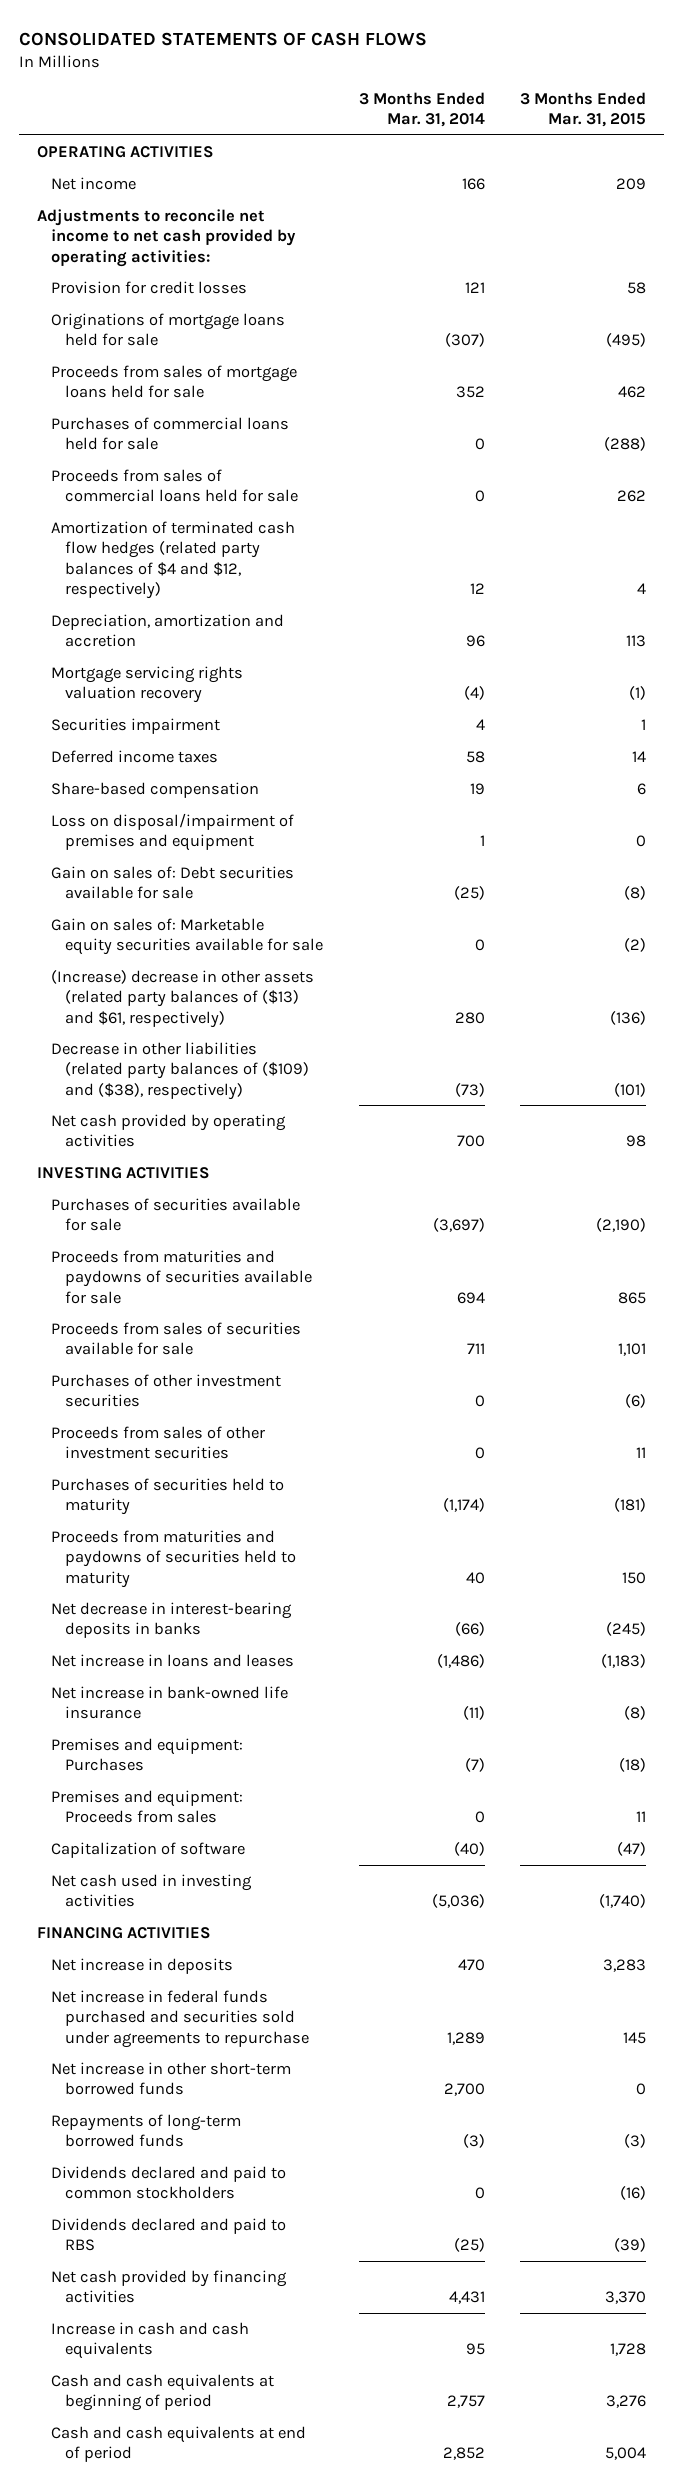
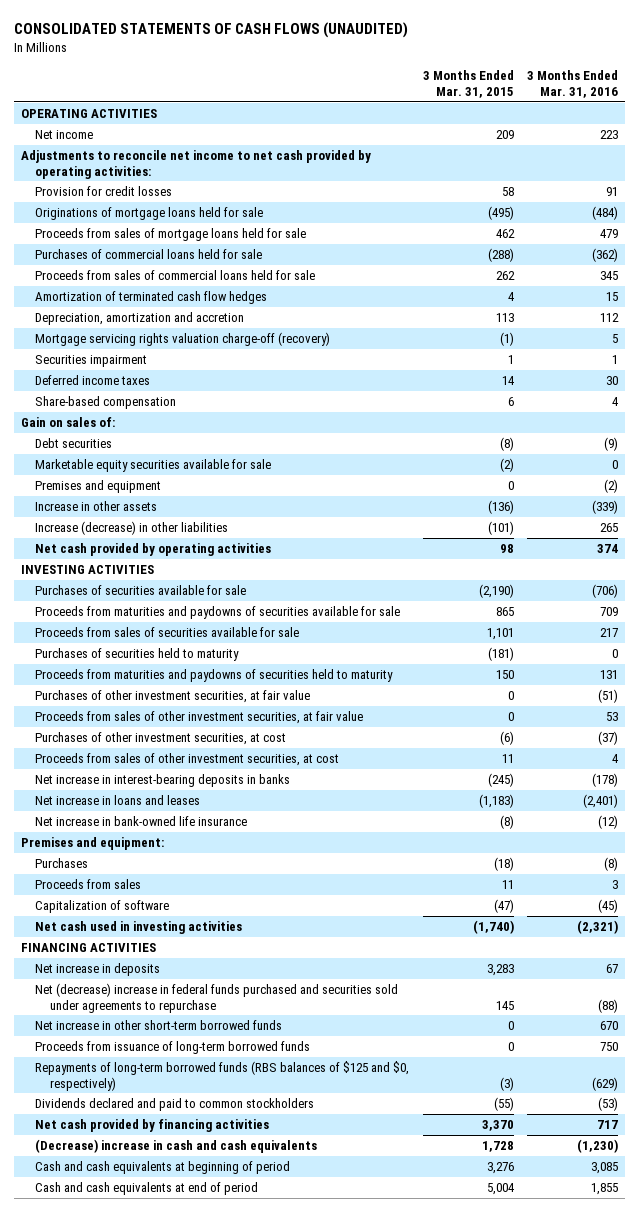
[19,31,428,46] CONSOLIDATED STATEMENTS OF CASH FLOWS -> [14,22,409,39] CONSOLIDATED STATEMENTS OF CASH FLOWS (UNAUDITED)
[358,91,485,128] 3 Months Ended Mar. 31, 2014 -> none
none -> [527,70,619,98] 3 Months Ended Mar. 31, 2016
[51,521,296,599] Amortization of terminated cash flow hedges (related party balances of $4 and $12, respectively) -> [35,291,268,305] Amortization of terminated cash flow hedges
[51,666,244,704] Mortgage servicing rights valuation recovery -> [35,332,331,347] Mortgage servicing rights valuation charge-off (recovery)
[51,813,295,852] Loss on disposal/impairment of premises and equipment -> none
none -> [20,417,115,428] Gain on sales of:
[51,866,295,900] Gain on sales of: Debt securities available for sale -> [35,438,113,449] Debt securities
[51,918,324,956] Gain on sales of: Marketable equity securities available for sale -> [35,459,272,473] Marketable equity securities available for sale
none -> [35,480,162,494] Premises and equipment
[51,970,315,1028] (Increase) decrease in other assets (related party balances of ($13) and $61, respectively) -> [35,501,158,512] Increase in other assets
[51,1042,310,1100] Decrease in other liabilities (related party balances of ($109) and ($38), respectively) -> [35,521,229,536] Increase (decrease) in other liabilities
[51,1374,282,1408] Purchases of other investment securities -> none
[51,1426,266,1460] Proceeds from sales of other investment securities -> none
none -> [35,690,311,704] Purchases of other investment securities, at fair value
none -> [35,711,364,725] Proceeds from sales of other investment securities, at fair value
none -> [35,732,287,746] Purchases of other investment securities, at cost
none -> [35,753,340,767] Proceeds from sales of other investment securities, at cost
[51,1602,293,1639] Net decrease in interest-bearing deposits in banks -> [35,774,291,788] Net increase in interest-bearing deposits in banks
none -> [20,837,164,851] Premises and equipment:
[51,1738,244,1772] Premises and equipment: Purchases -> [35,858,89,869] Purchases
[51,1790,244,1824] Premises and equipment: Proceeds from sales -> [35,879,142,890] Proceeds from sales
[51,1990,310,2048] Net increase in federal funds purchased and securities sold under agreements to repurchase -> [35,983,399,1013] Net (decrease) increase in federal funds purchased and securities sold under agreements to repurchase
[51,2218,287,2252] Dividends declared and paid to RBS -> none
none -> [35,1041,311,1055] Proceeds from issuance of long-term borrowed funds
[51,2114,242,2148] Repayments of long-term borrowed funds -> [35,1061,410,1091] Repayments of long-term borrowed funds (RBS balances of $125 and $0, respectively)
[620,2186,647,2201] (16) -> [493,1097,514,1112] (55)
[51,2322,250,2360] Increase in cash and cash equivalents -> [35,1139,318,1154] (Decrease) increase in cash and cash equivalents

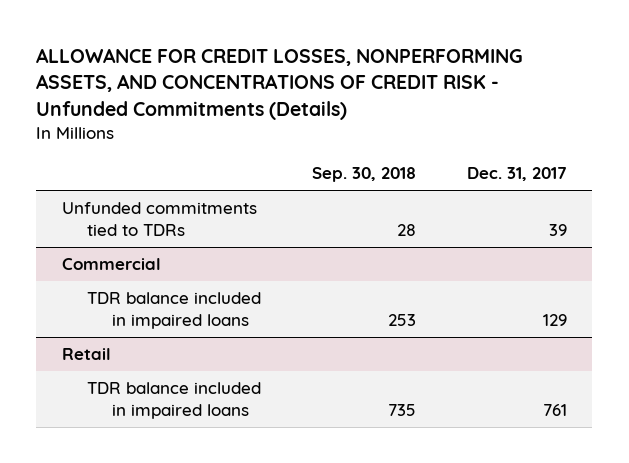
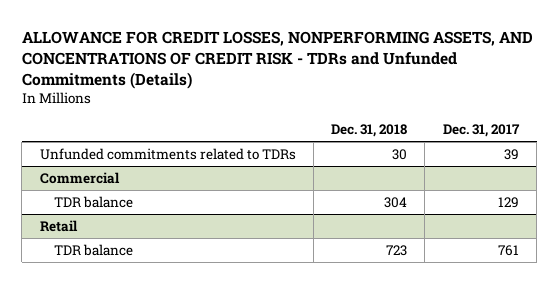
[36,47,524,120] ALLOWANCE FOR CREDIT LOSSES, NONPERFORMING ASSETS, AND CONCENTRATIONS OF CREDIT RISK - Unfunded Commitments (Details) -> [21,30,533,90] ALLOWANCE FOR CREDIT LOSSES, NONPERFORMING ASSETS, AND CONCENTRATIONS OF CREDIT RISK - TDRs and Unfunded Commitments (Details)
[311,167,416,183] Sep. 30, 2018 -> none
none -> [331,124,408,138] Dec. 31, 2018
[61,202,257,236] Unfunded commitments tied to TDRs -> [39,148,296,161] Unfunded commitments related to TDRs
[86,292,261,329] TDR balance included in impaired loans -> [53,196,133,209] TDR balance
[86,382,261,419] TDR balance included in impaired loans -> [53,244,133,257] TDR balance

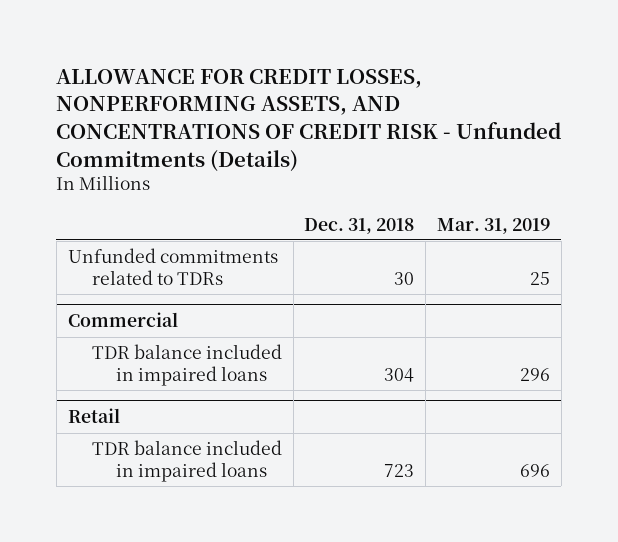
[21,30,533,90] ALLOWANCE FOR CREDIT LOSSES, NONPERFORMING ASSETS, AND CONCENTRATIONS OF CREDIT RISK - TDRs and Unfunded Commitments (Details) -> [56,68,562,172] ALLOWANCE FOR CREDIT LOSSES, NONPERFORMING ASSETS, AND CONCENTRATIONS OF CREDIT RISK - Unfunded Commitments (Details)
[442,124,520,138] Dec. 31, 2017 -> none
none -> [437,217,551,234] Mar. 31, 2019
[53,196,133,209] TDR balance -> [91,344,282,386] TDR balance included in impaired loans
[53,244,133,257] TDR balance -> [91,440,282,482] TDR balance included in impaired loans

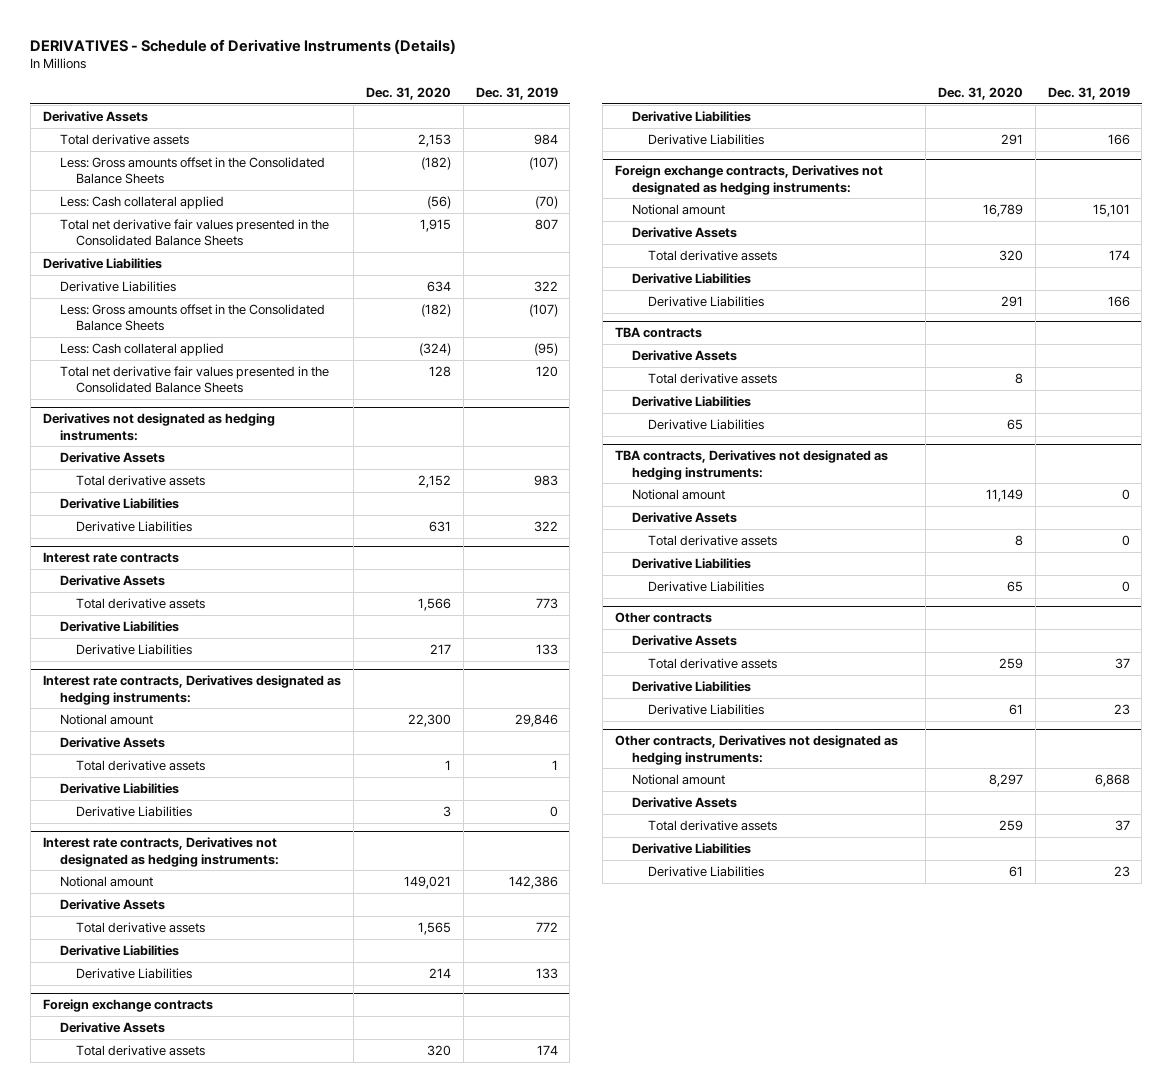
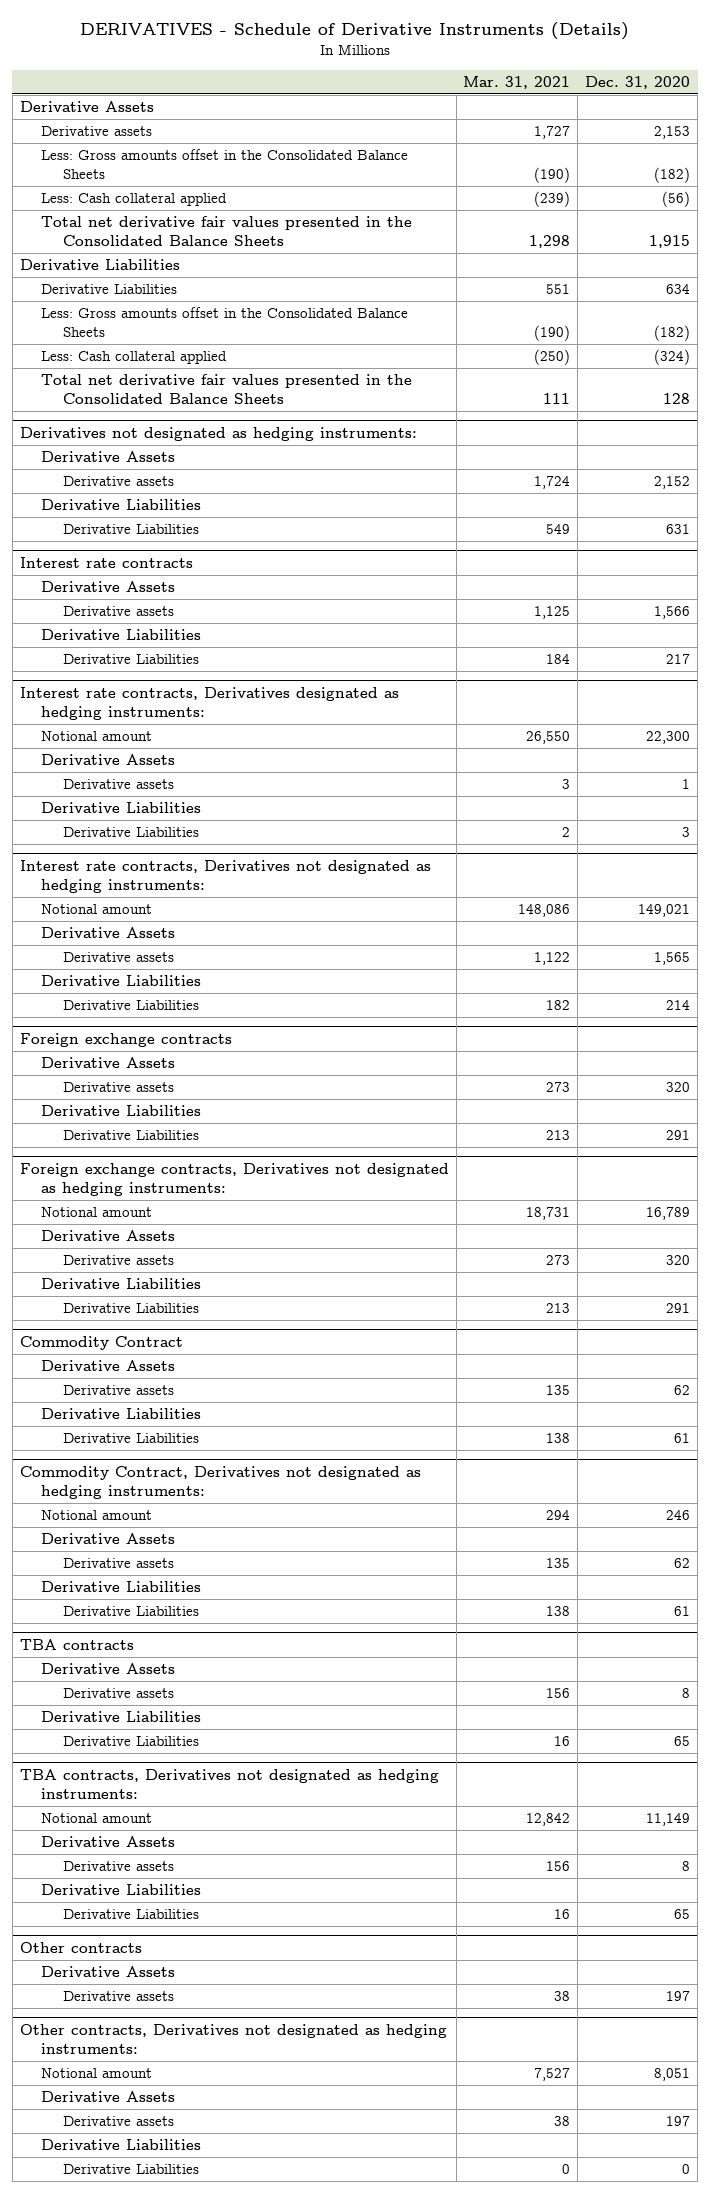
[475,87,558,101] Dec. 31, 2019 -> none
none -> [463,75,571,89] Mar. 31, 2021
[59,133,189,145] Total derivative assets -> [41,126,153,137] Derivative assets
[76,474,206,486] Total derivative assets -> [62,476,174,487] Derivative assets
[76,597,206,609] Total derivative assets -> [62,606,174,617] Derivative assets
[76,759,206,771] Total derivative assets -> [62,779,174,790] Derivative assets
[76,921,206,933] Total derivative assets -> [62,952,174,963] Derivative assets
[76,1044,206,1056] Total derivative assets -> [62,1082,174,1093] Derivative assets
[648,249,778,261] Total derivative assets -> [62,1255,174,1266] Derivative assets
none -> [19,1335,183,1350] Commodity Contract
none -> [41,1360,176,1372] Derivative Assets
none -> [62,1385,174,1396] Derivative assets
none -> [41,1408,202,1420] Derivative Liabilities
none -> [62,1433,199,1444] Derivative Liabilities
none -> [19,1465,421,1499] Commodity Contract, Derivatives not designated as hedging instruments:
none -> [41,1510,153,1521] Notional amount
none -> [41,1533,176,1545] Derivative Assets
none -> [62,1558,174,1569] Derivative assets
none -> [41,1581,202,1593] Derivative Liabilities
none -> [62,1606,199,1617] Derivative Liabilities
[648,372,778,384] Total derivative assets -> [62,1688,174,1699] Derivative assets
[648,534,778,546] Total derivative assets -> [62,1861,174,1872] Derivative assets
[631,680,751,692] Derivative Liabilities -> none
[648,703,765,715] Derivative Liabilities -> none
[648,657,778,669] Total derivative assets -> [62,1991,174,2002] Derivative assets
[998,657,1023,669] 259 -> [666,1991,691,2002] 197
[988,773,1023,787] 8,297 -> [654,2068,691,2082] 8,051
[648,819,778,831] Total derivative assets -> [62,2116,174,2127] Derivative assets
[998,819,1023,831] 259 -> [666,2116,691,2127] 197
[1008,865,1023,877] 61 -> [682,2164,691,2175] 0

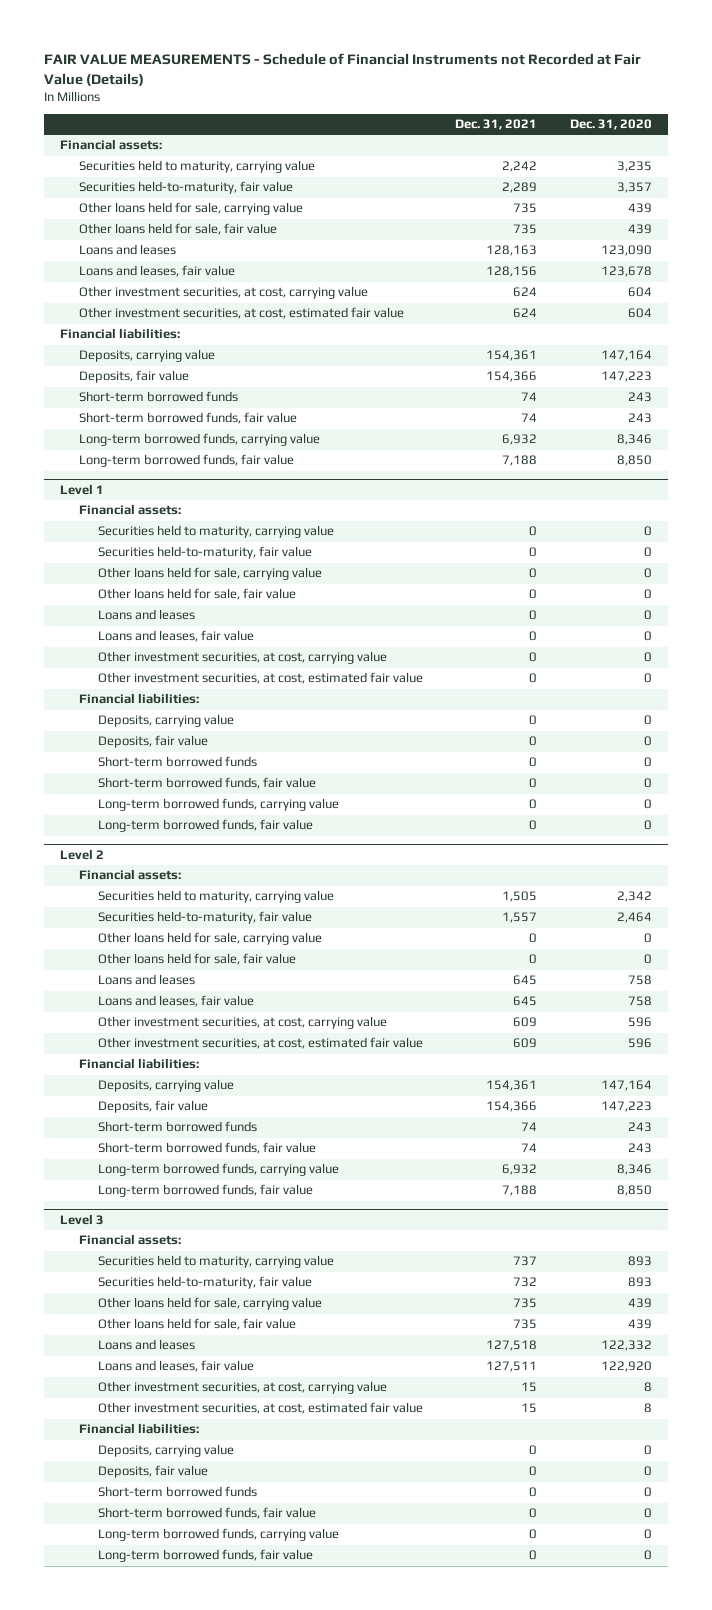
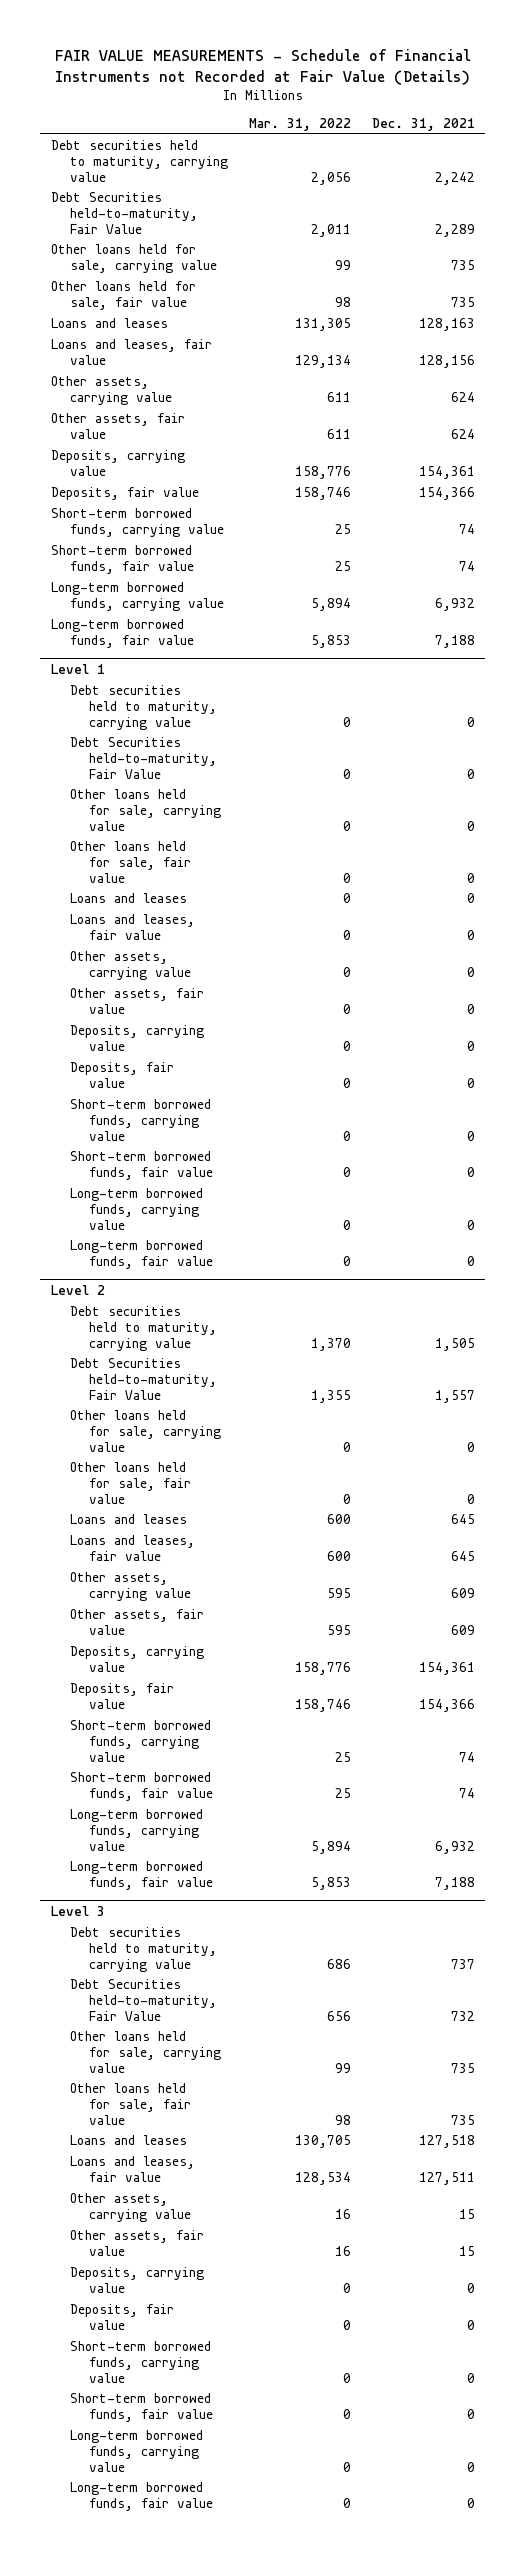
[569,119,652,131] Dec. 31, 2020 -> none
none -> [248,118,351,132] Mar. 31, 2022
[60,139,163,151] Financial assets: -> none
[79,160,316,174] Securities held to maturity, carrying value -> [50,140,229,182] Debt securities held to maturity, carrying value
[79,181,294,195] Securities held-to-maturity, fair value -> [50,192,199,234] Debt Securities held-to-maturity, Fair Value
[60,328,181,340] Financial liabilities: -> none
[79,286,369,300] Other investment securities, at cost, carrying value -> [50,376,173,405] Other assets, carrying value
[79,307,405,320] Other investment securities, at cost, estimated fair value -> [50,413,185,439] Other assets, fair value
[79,391,239,403] Short-term borrowed funds -> [50,508,225,537] Short-term borrowed funds, carrying value
[79,504,182,516] Financial assets: -> none
[98,525,335,539] Securities held to maturity, carrying value -> [70,685,218,730] Debt securities held to maturity, carrying value
[98,546,313,560] Securities held-to-maturity, fair value -> [70,737,218,779] Debt Securities held-to-maturity, Fair Value
[79,693,200,705] Financial liabilities: -> none
[98,651,388,665] Other investment securities, at cost, carrying value -> [70,951,192,980] Other assets, carrying value
[98,672,424,685] Other investment securities, at cost, estimated fair value -> [70,988,205,1014] Other assets, fair value
[98,756,258,768] Short-term borrowed funds -> [70,1099,212,1141] Short-term borrowed funds, carrying value
[79,869,182,881] Financial assets: -> none
[98,890,335,904] Securities held to maturity, carrying value -> [70,1306,218,1351] Debt securities held to maturity, carrying value
[98,911,313,925] Securities held-to-maturity, fair value -> [70,1358,218,1400] Debt Securities held-to-maturity, Fair Value
[79,1058,200,1070] Financial liabilities: -> none
[98,1016,388,1030] Other investment securities, at cost, carrying value -> [70,1572,192,1601] Other assets, carrying value
[98,1037,424,1050] Other investment securities, at cost, estimated fair value -> [70,1609,205,1635] Other assets, fair value
[98,1121,258,1133] Short-term borrowed funds -> [70,1720,212,1762] Short-term borrowed funds, carrying value
[79,1234,182,1246] Financial assets: -> none
[98,1255,335,1269] Securities held to maturity, carrying value -> [70,1927,218,1972] Debt securities held to maturity, carrying value
[98,1276,313,1290] Securities held-to-maturity, fair value -> [70,1979,218,2021] Debt Securities held-to-maturity, Fair Value
[79,1423,200,1435] Financial liabilities: -> none
[98,1381,388,1395] Other investment securities, at cost, carrying value -> [70,2193,192,2222] Other assets, carrying value
[98,1402,424,1415] Other investment securities, at cost, estimated fair value -> [70,2230,205,2256] Other assets, fair value
[98,1486,258,1498] Short-term borrowed funds -> [70,2341,212,2383] Short-term borrowed funds, carrying value

